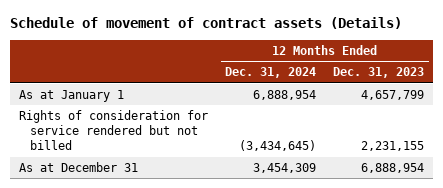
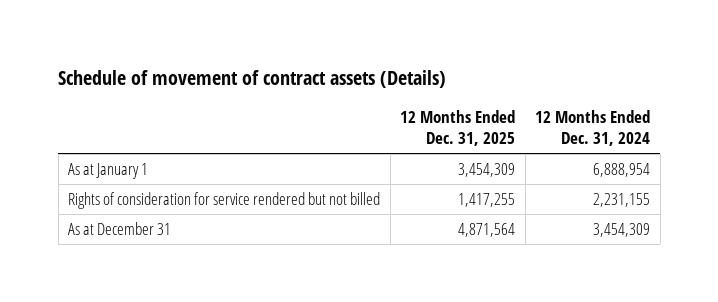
[333,67,425,79] Dec. 31, 2023 -> none
none -> [400,109,516,147] 12 Months Ended Dec. 31, 2025
[239,140,317,152] (3,434,645) -> [593,193,651,208] 2,231,155

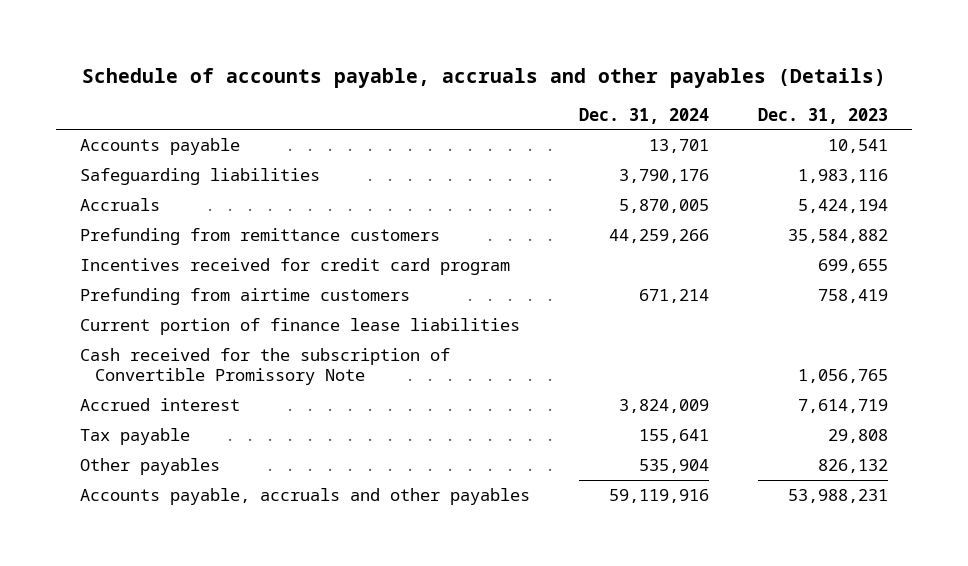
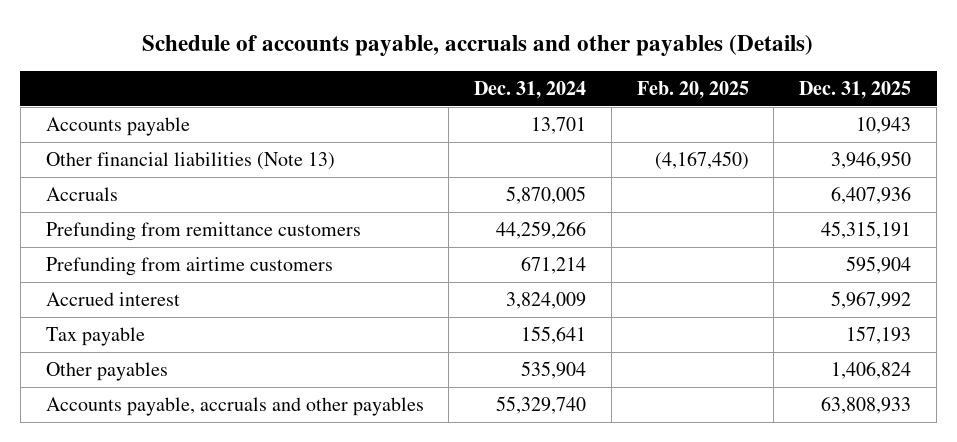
[757,107,888,124] Dec. 31, 2023 -> none
none -> [636,80,749,99] Feb. 20, 2025
none -> [799,80,912,99] Dec. 31, 2025
[80,167,321,185] Safeguarding liabilities -> none
none -> [45,151,335,170] Other financial liabilities (Note 13)
[80,257,511,275] Incentives received for credit card program -> none
[80,317,521,335] Current portion of finance lease liabilities -> none
[80,347,451,386] Cash received for the subscription of Convertible Promissory Note -> none
[609,488,710,503] 59,119,916 -> [496,395,587,414] 55,329,740

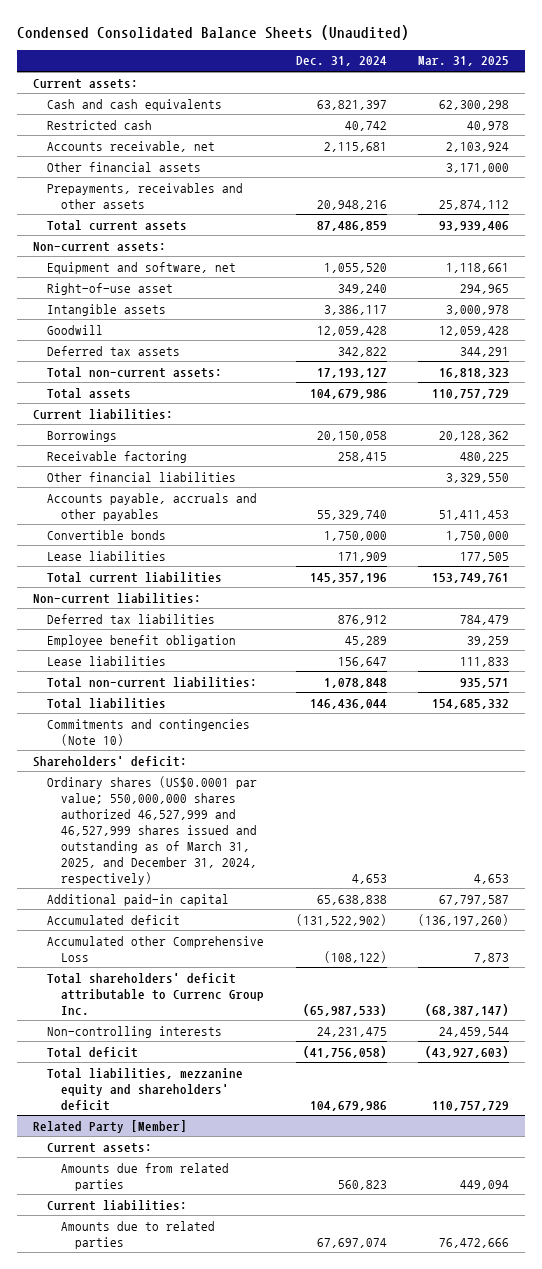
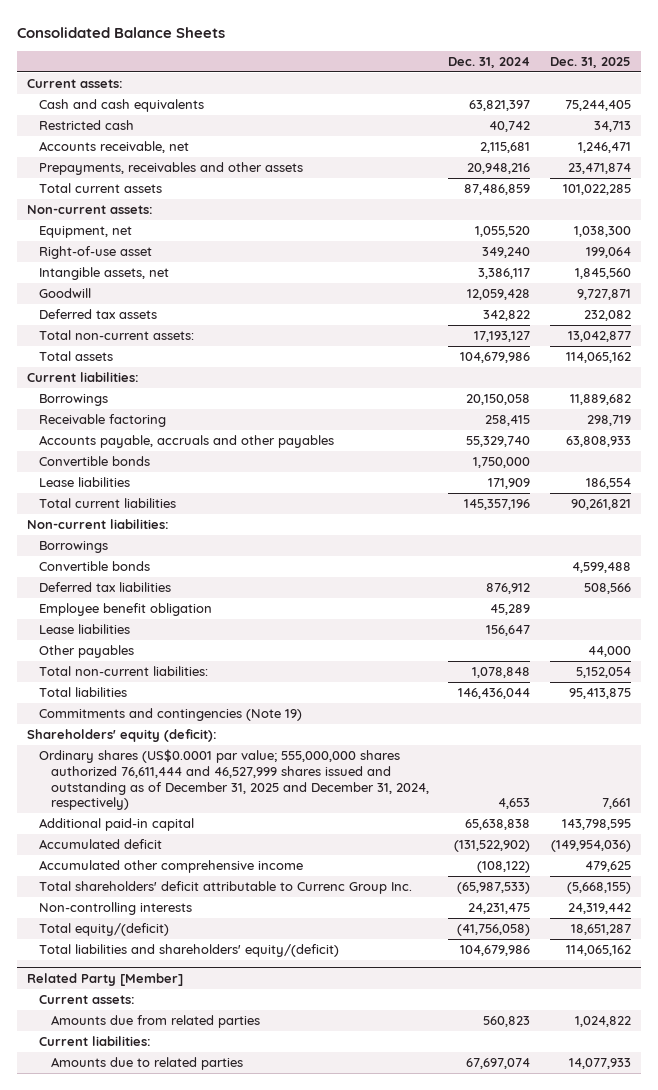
[17,25,410,41] Condensed Consolidated Balance Sheets (Unaudited) -> [17,26,226,38] Consolidated Balance Sheets
[418,56,510,67] Mar. 31, 2025 -> none
none -> [549,56,631,68] Dec. 31, 2025
[47,161,202,172] Other financial assets -> none
[47,261,237,274] Equipment and software, net -> [38,226,132,239] Equipment, net
[47,303,167,316] Intangible assets -> [38,267,169,281] Intangible assets, net
[47,471,237,482] Other financial liabilities -> none
none -> [38,541,108,554] Borrowings
none -> [38,561,150,572] Convertible bonds
none -> [38,645,134,659] Other payables
[47,718,251,746] Commitments and contingencies (Note 10) -> [38,708,302,722] Commitments and contingencies (Note 19)
[33,755,188,767] Shareholders' deficit: -> [27,729,218,743] Shareholders' equity (deficit):
[47,775,258,885] Ordinary shares (US$0.0001 par value; 550,000,000 shares authorized 46,527,999 and 46,527,999 shares issued and outstanding as of March 31, 2025, and December 31, 2024, respectively) -> [38,749,429,811] Ordinary shares (US$0.0001 par value; 555,000,000 shares authorized 76,611,444 and 46,527,999 shares issued and outstanding as of December 31, 2025 and December 31, 2024, respectively)
[47,935,265,962] Accumulated other Comprehensive Loss -> [38,860,303,874] Accumulated other comprehensive income
[47,1046,139,1058] Total deficit -> [38,923,169,937] Total equity/(deficit)
[47,1067,244,1111] Total liabilities, mezzanine equity and shareholders' deficit -> [38,944,339,958] Total liabilities and shareholders' equity/(deficit)

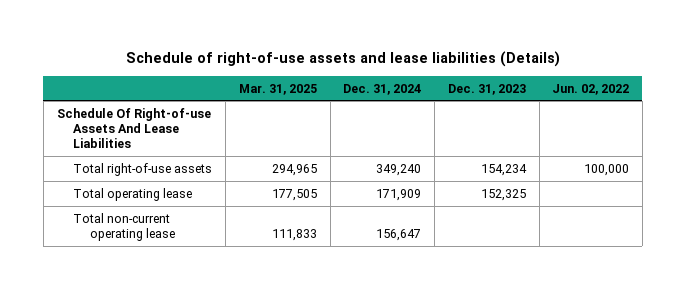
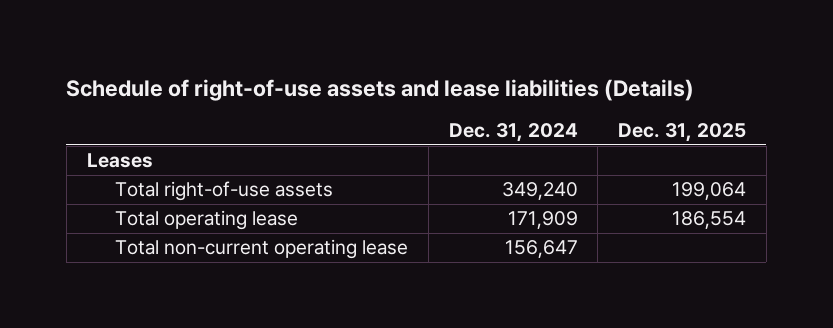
[238,83,317,95] Mar. 31, 2025 -> none
[447,83,526,95] Dec. 31, 2023 -> none
[552,83,630,95] Jun. 02, 2022 -> none
none -> [618,123,747,143] Dec. 31, 2025
[56,107,211,149] Schedule Of Right-of-use Assets And Lease Liabilities -> [86,153,153,169] Leases

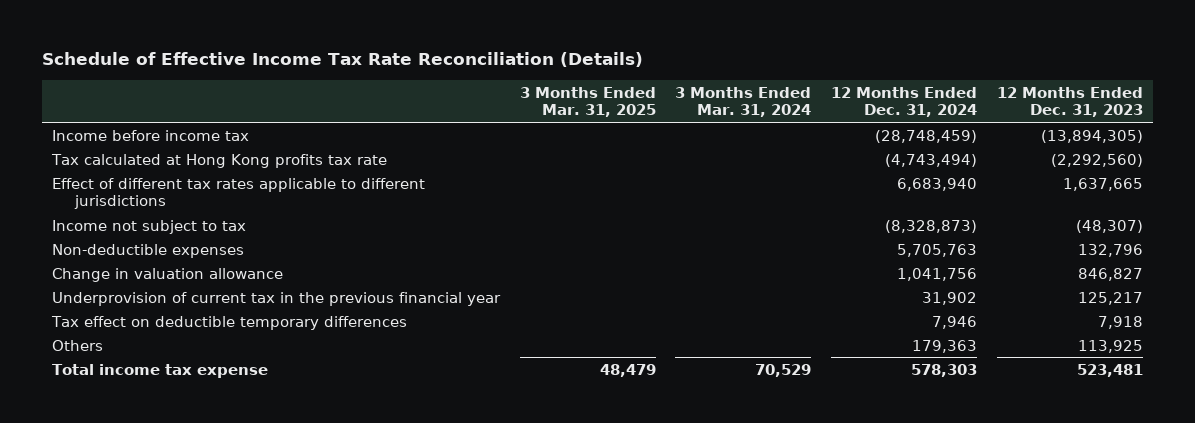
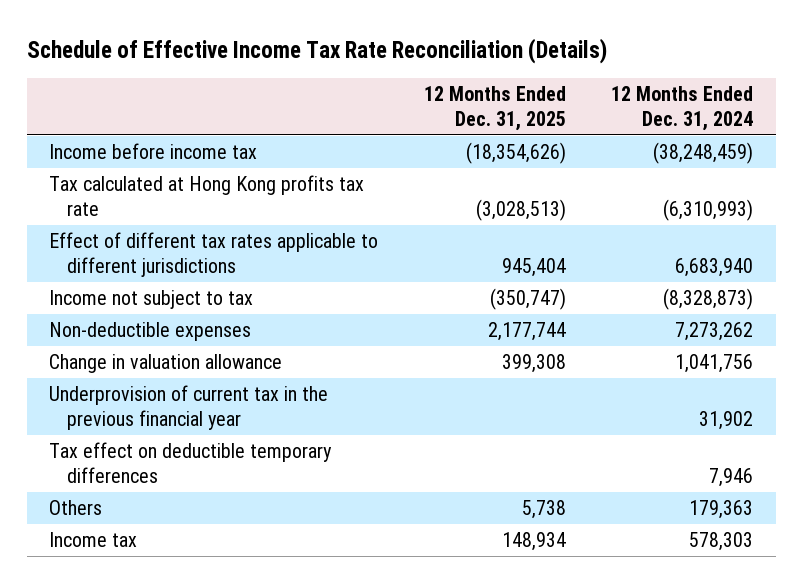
[519,86,656,118] 3 Months Ended Mar. 31, 2025 -> none
[675,86,812,118] 3 Months Ended Mar. 31, 2024 -> none
[996,86,1143,118] 12 Months Ended Dec. 31, 2023 -> none
none -> [423,85,566,131] 12 Months Ended Dec. 31, 2025
[875,129,978,143] (28,748,459) -> [652,142,753,165] (38,248,459)
[885,153,978,167] (4,743,494) -> [662,199,753,222] (6,310,993)
[897,243,978,257] 5,705,763 -> [674,322,753,342] 7,273,262
[52,363,269,378] Total income tax expense -> [49,532,138,548] Income tax

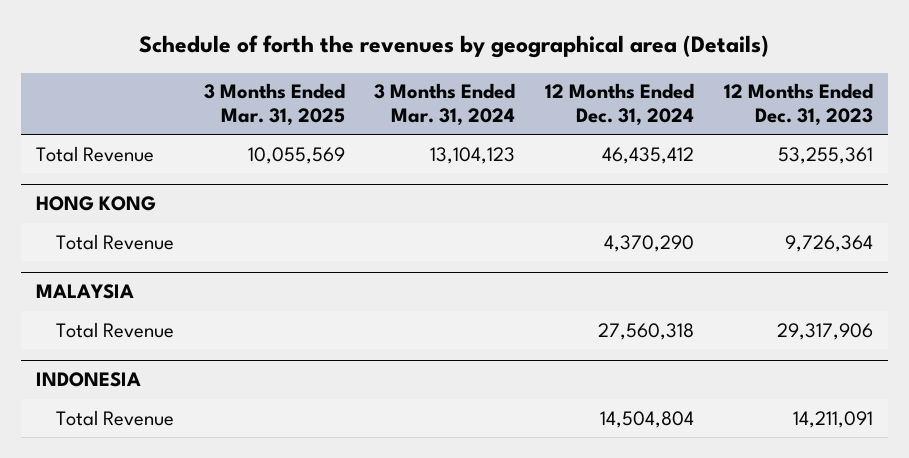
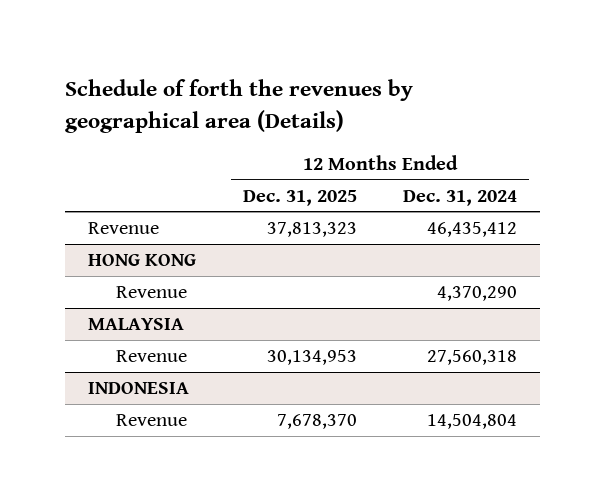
[203,83,345,126] 3 Months Ended Mar. 31, 2025 -> none
[374,83,516,126] 3 Months Ended Mar. 31, 2024 -> none
[724,83,874,126] 12 Months Ended Dec. 31, 2023 -> none
none -> [242,189,357,206] Dec. 31, 2025
[35,145,154,162] Total Revenue -> [88,222,160,235] Revenue
[55,233,174,250] Total Revenue -> [115,286,187,299] Revenue
[55,321,174,338] Total Revenue -> [115,350,187,363] Revenue
[55,409,174,426] Total Revenue -> [115,414,187,427] Revenue

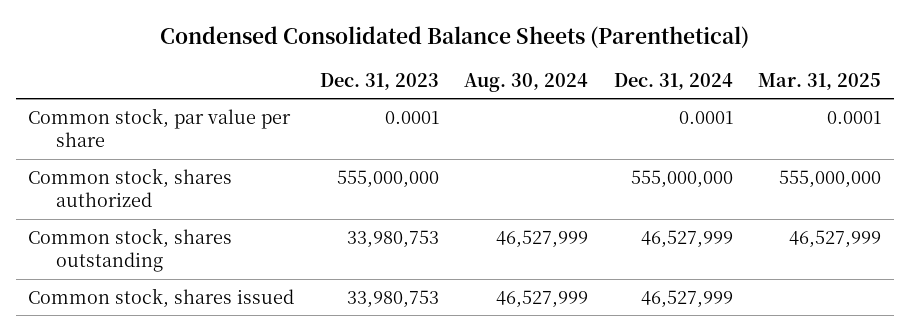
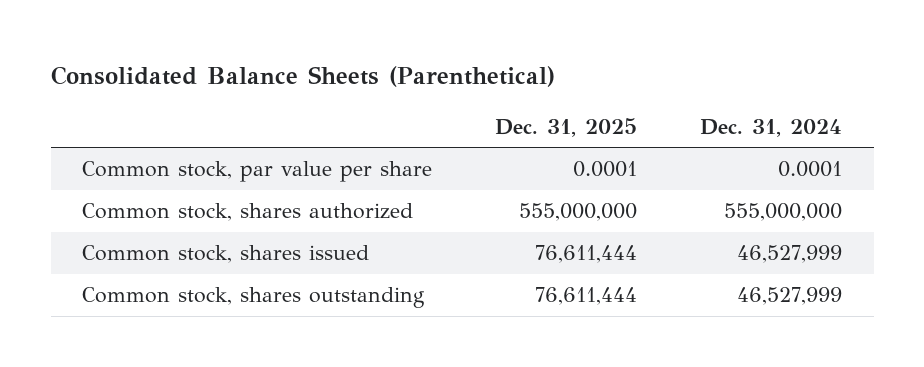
[159,25,749,48] Condensed Consolidated Balance Sheets (Parenthetical) -> [50,65,555,87] Consolidated Balance Sheets (Parenthetical)
[319,72,439,90] Dec. 31, 2023 -> none
[464,72,589,92] Aug. 30, 2024 -> none
[758,72,882,90] Mar. 31, 2025 -> none
none -> [495,117,638,137] Dec. 31, 2025
[28,227,233,273] Common stock, shares outstanding -> [82,287,426,309] Common stock, shares outstanding

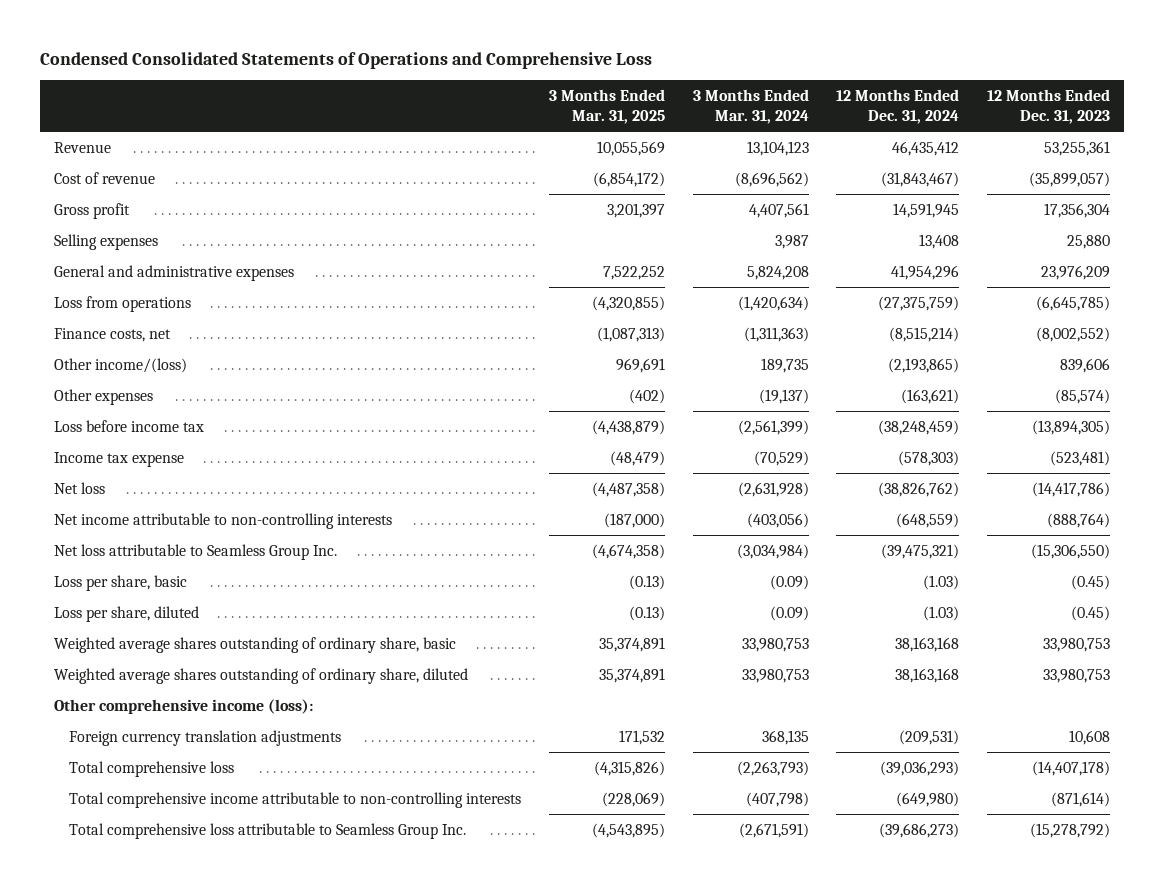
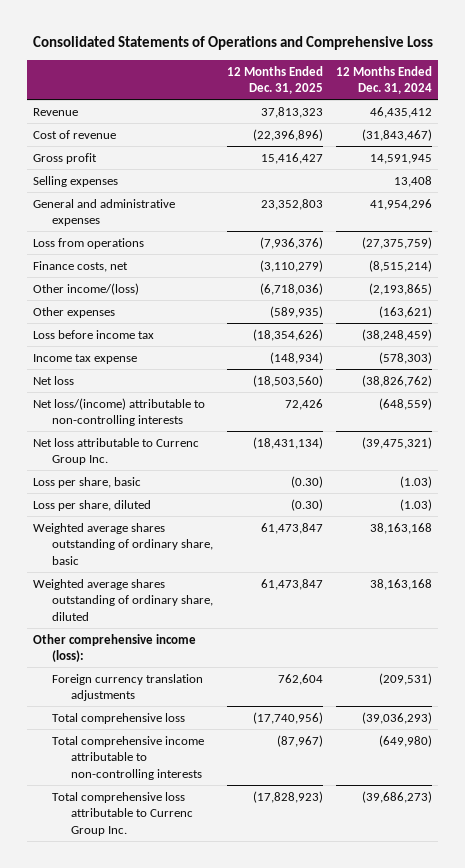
[40,51,653,69] Condensed Consolidated Statements of Operations and Comprehensive Loss -> [32,36,433,51] Consolidated Statements of Operations and Comprehensive Loss
[548,88,665,124] 3 Months Ended Mar. 31, 2025 -> none
[692,88,809,124] 3 Months Ended Mar. 31, 2024 -> none
[986,88,1110,124] 12 Months Ended Dec. 31, 2023 -> none
none -> [226,65,323,95] 12 Months Ended Dec. 31, 2025
[54,512,393,529] Net income attributable to non-controlling interests -> [33,397,206,427] Net loss/(income) attributable to non-controlling interests
[54,543,338,560] Net loss attributable to Seamless Group Inc. -> [33,437,200,466] Net loss attributable to Currenc Group Inc.
[69,822,467,839] Total comprehensive loss attributable to Seamless Group Inc. -> [52,791,194,836] Total comprehensive loss attributable to Currenc Group Inc.

